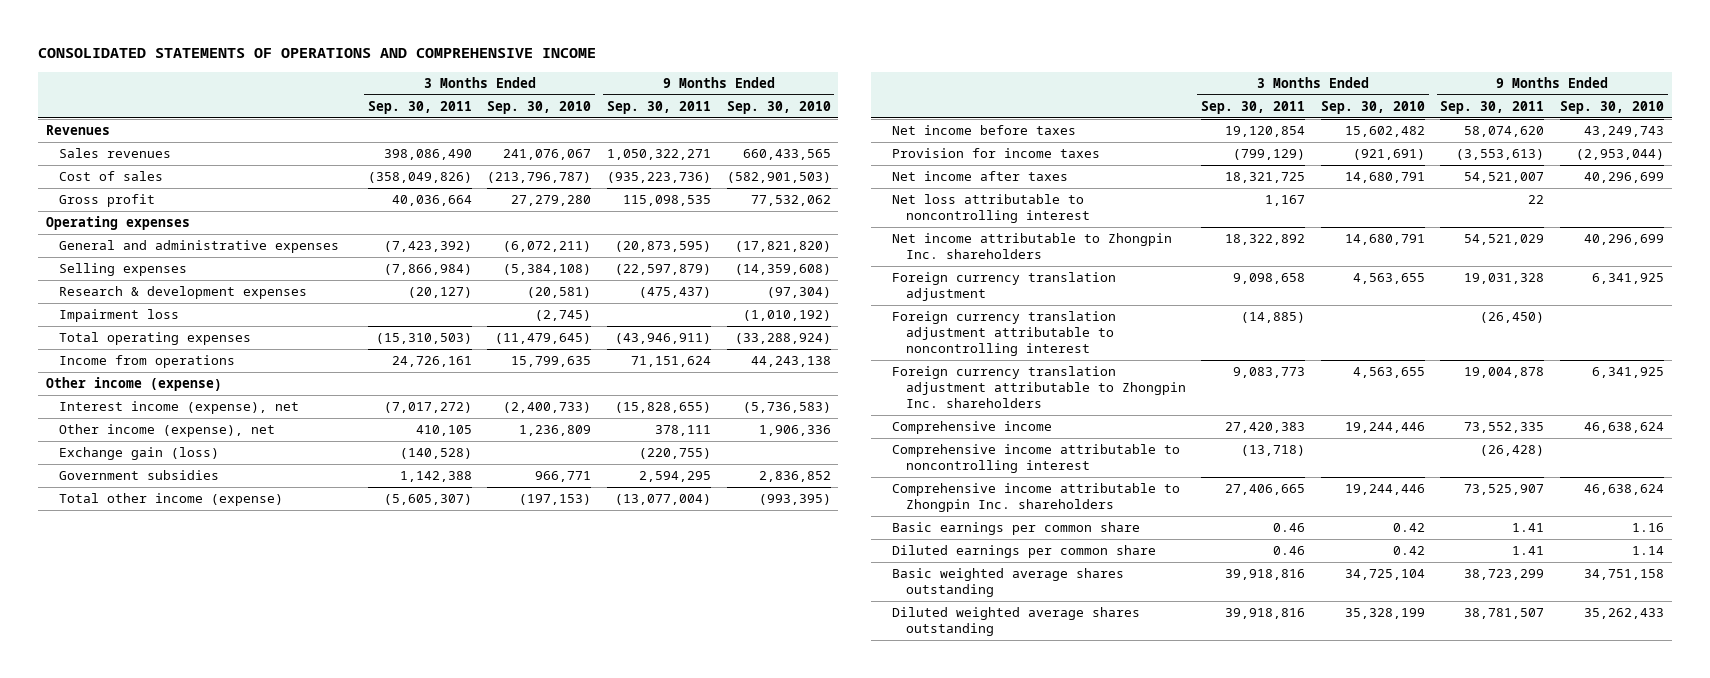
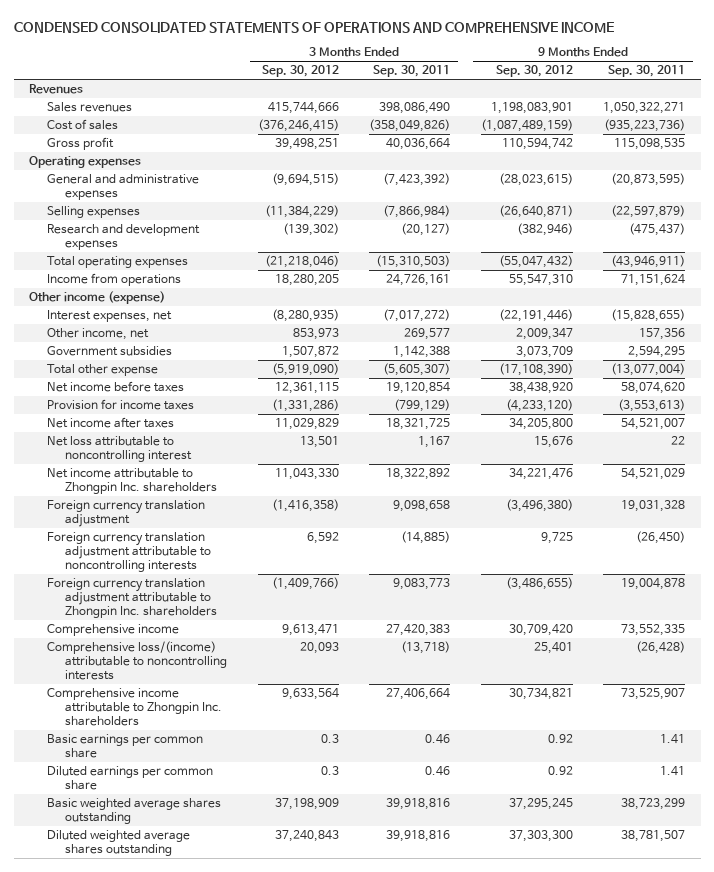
[37,48,596,59] CONSOLIDATED STATEMENTS OF OPERATIONS AND COMPREHENSIVE INCOME -> [13,21,614,33] CONDENSED CONSOLIDATED STATEMENTS OF OPERATIONS AND COMPREHENSIVE INCOME
[487,100,592,114] Sep. 30, 2010 -> none
[726,100,831,114] Sep. 30, 2010 -> none
none -> [261,65,339,78] Sep. 30, 2012
none -> [495,65,573,78] Sep. 30, 2012
[59,309,180,323] Impairment loss -> none
[59,286,308,300] Research & development expenses -> [47,224,201,251] Research and development expenses
[59,447,220,461] Exchange gain (loss) -> none
[59,401,300,415] Interest income (expense), net -> [47,310,173,323] Interest expenses, net
[59,424,276,438] Other income (expense), net -> [47,328,150,341] Other income, net
[415,425,472,437] 410,105 -> [404,328,451,341] 269,577
[655,425,712,437] 378,111 -> [639,328,686,341] 157,356
[59,493,284,507] Total other income (expense) -> [47,364,159,377] Total other expense
[892,311,1117,357] Foreign currency translation adjustment attributable to noncontrolling interest -> [47,532,212,573] Foreign currency translation adjustment attributable to noncontrolling interests
[892,444,1181,474] Comprehensive income attributable to noncontrolling interest -> [47,641,228,681] Comprehensive loss/(income) attributable to noncontrolling interests
[1225,484,1306,496] 27,406,665 -> [386,688,451,701] 27,406,664

